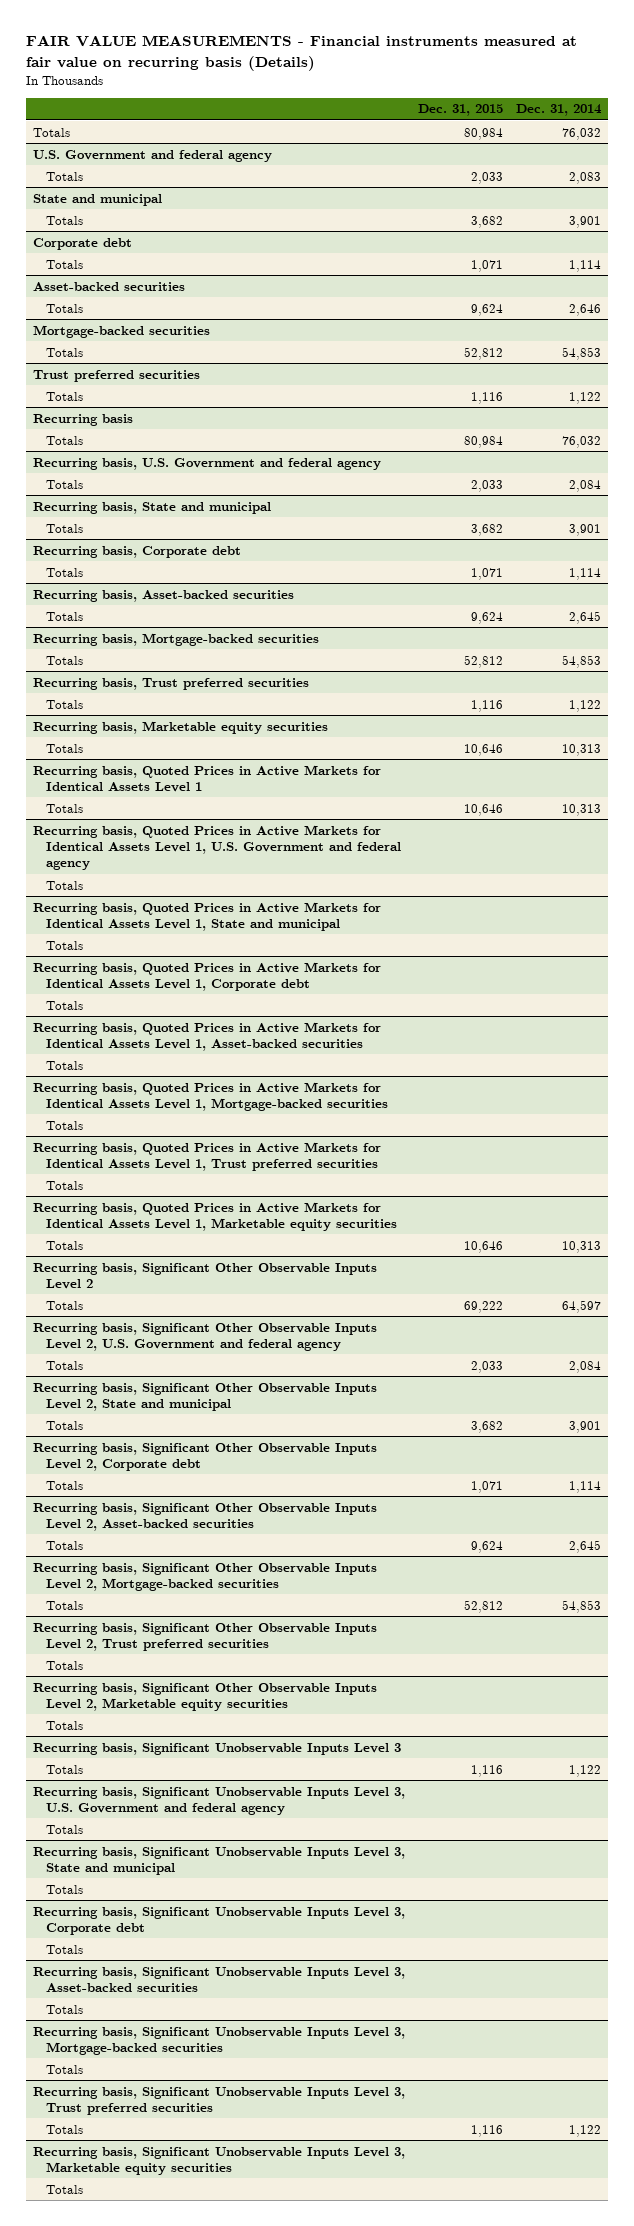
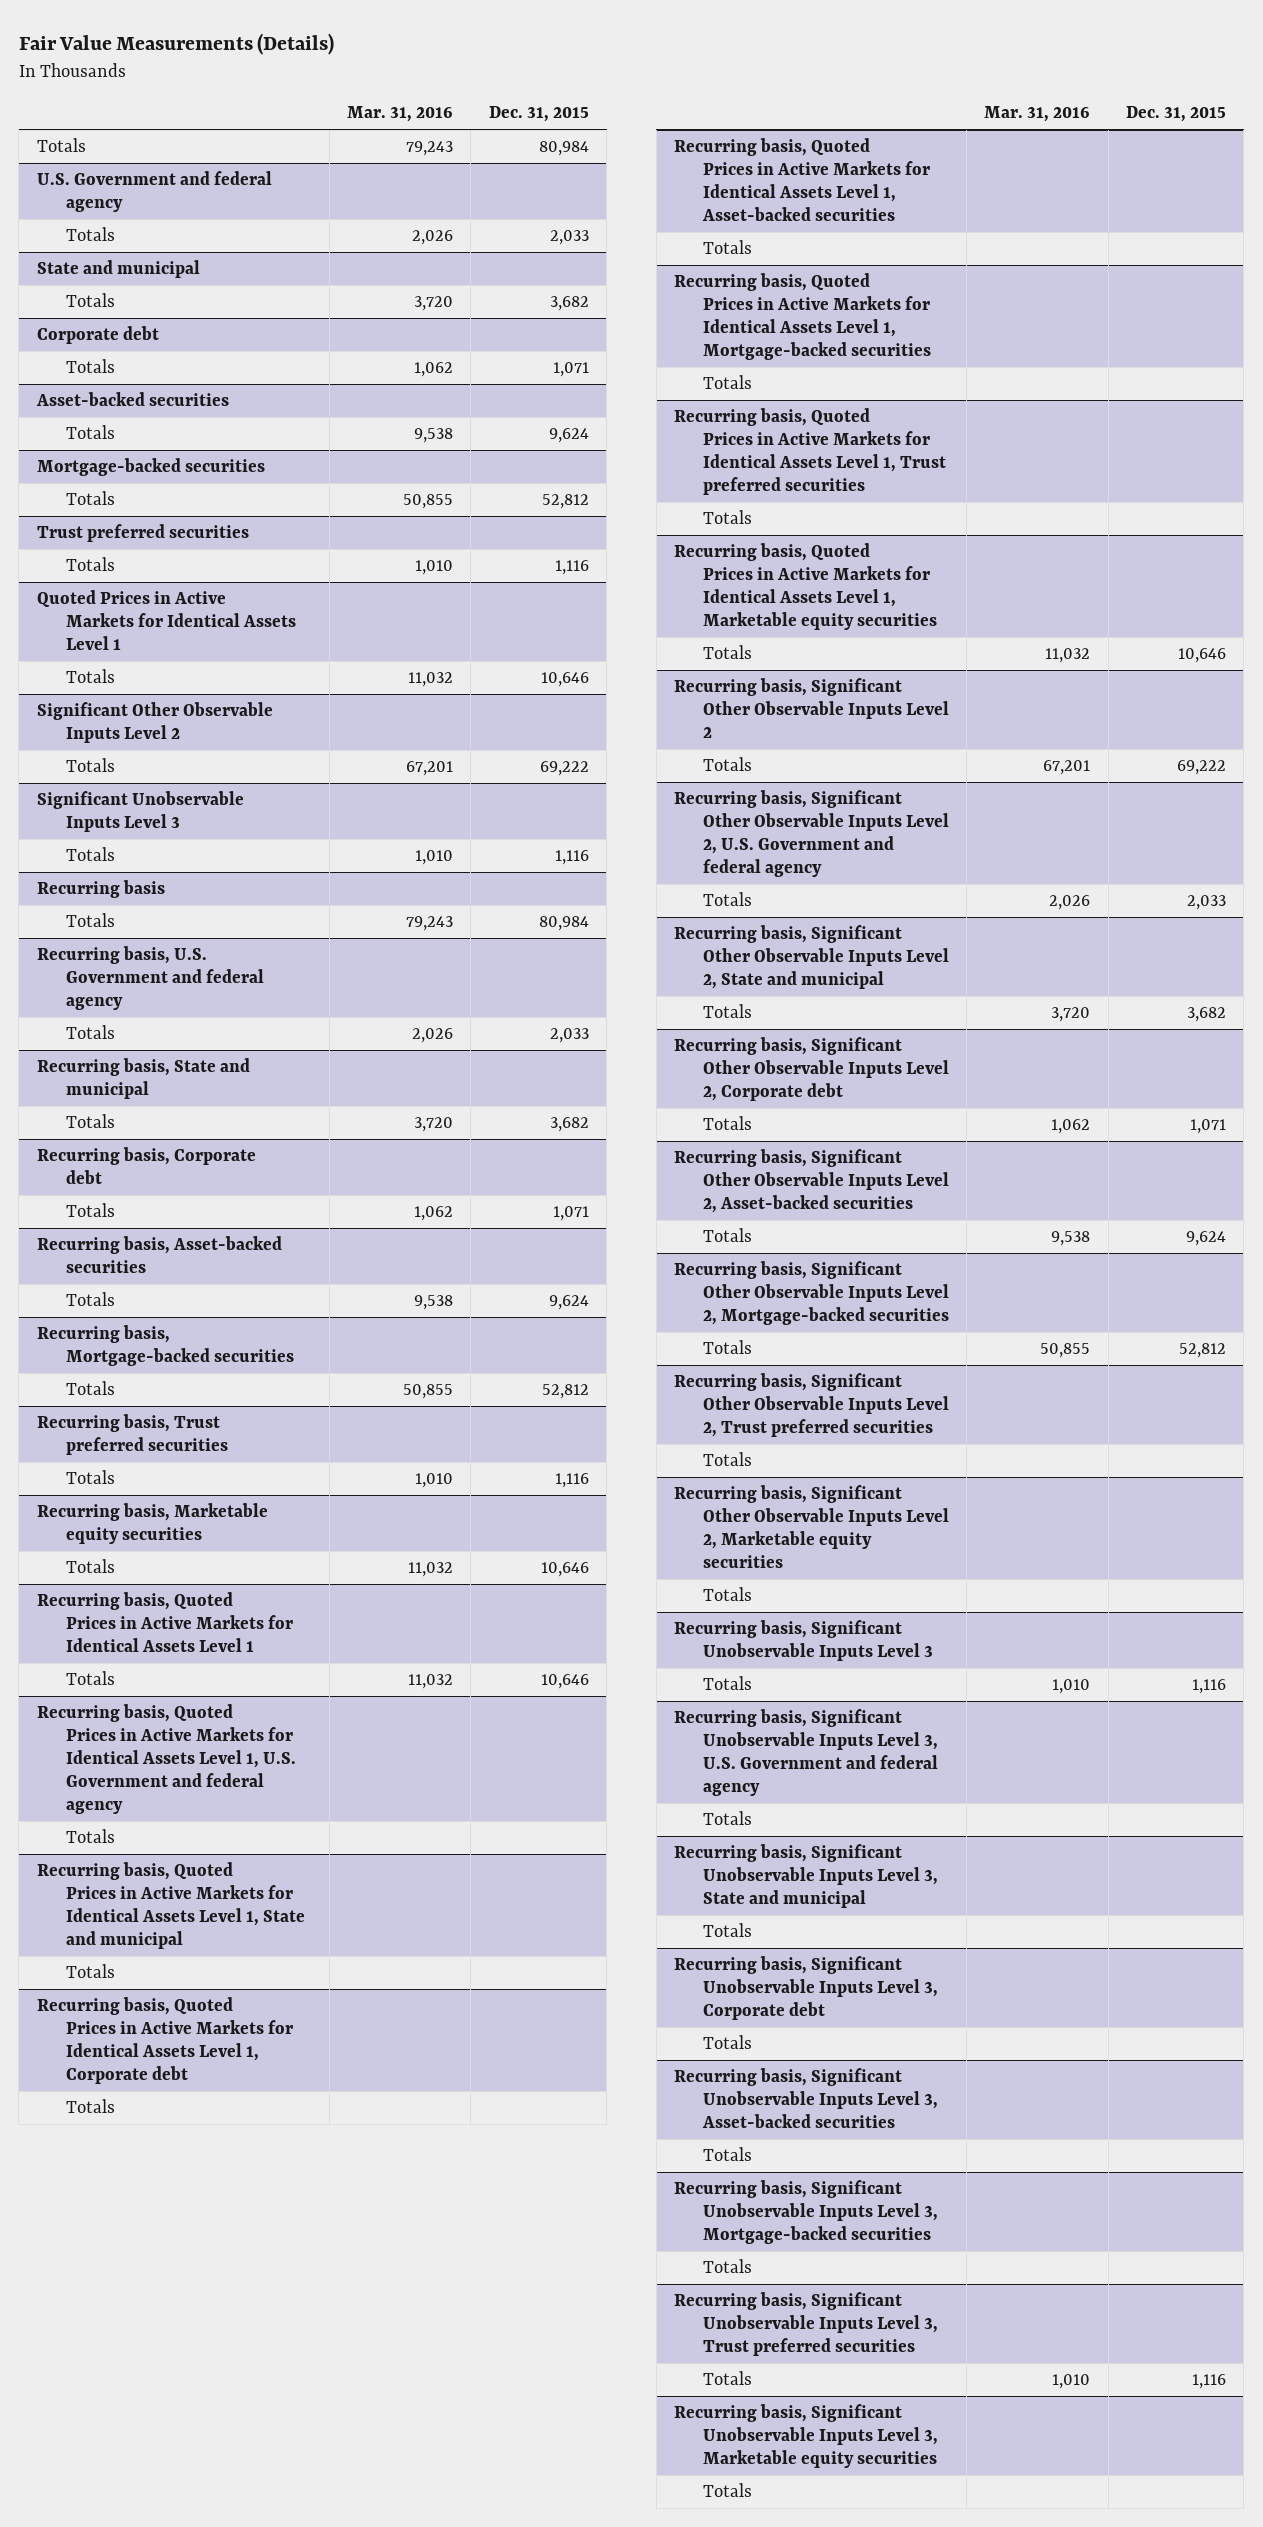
[26,35,578,71] FAIR VALUE MEASUREMENTS - Financial instruments measured at fair value on recurring basis (Details) -> [18,32,334,55] Fair Value Measurements (Details)
[516,104,603,117] Dec. 31, 2014 -> none
none -> [347,106,454,123] Mar. 31, 2016
none -> [36,590,296,651] Quoted Prices in Active Markets for Identical Assets Level 1
none -> [65,669,115,684] Totals
none -> [36,702,273,744] Significant Other Observable Inputs Level 2
none -> [65,758,115,773] Totals
none -> [36,791,244,833] Significant Unobservable Inputs Level 3
none -> [65,847,115,862] Totals

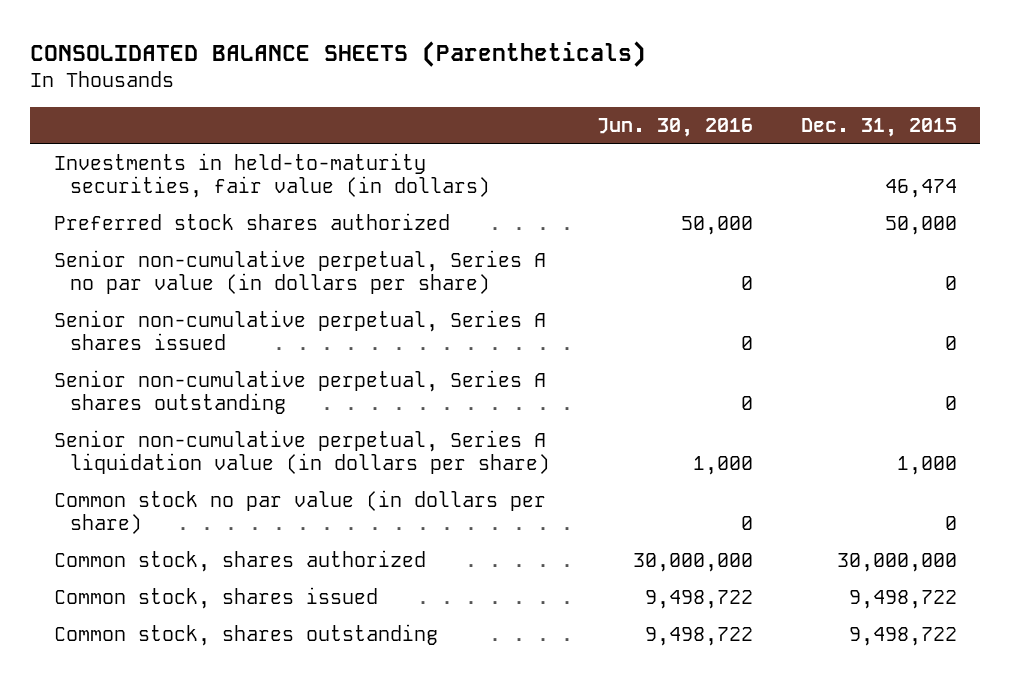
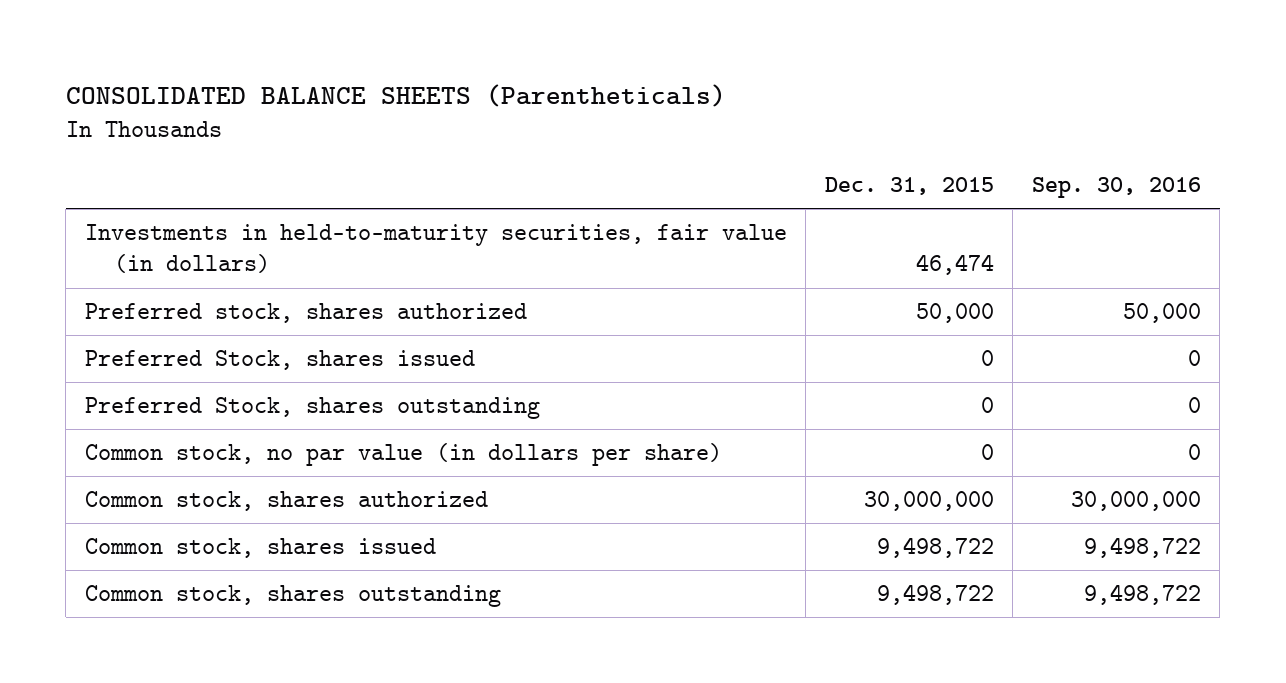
[597,118,754,138] Jun. 30, 2016 -> none
none -> [1031,177,1201,199] Sep. 30, 2016
[54,250,547,295] Senior non-cumulative perpetual, Series A no par value (in dollars per share) -> none
[54,430,550,475] Senior non-cumulative perpetual, Series A liquidation value (in dollars per share) -> none
[54,213,451,231] Preferred stock shares authorized -> [84,303,527,324] Preferred stock, shares authorized
[54,310,547,351] Senior non-cumulative perpetual, Series A shares issued -> [84,350,475,371] Preferred Stock, shares issued
[54,370,547,415] Senior non-cumulative perpetual, Series A shares outstanding -> [84,397,540,420] Preferred Stock, shares outstanding
[54,490,547,535] Common stock no par value (in dollars per share) -> [84,443,722,467] Common stock, no par value (in dollars per share)

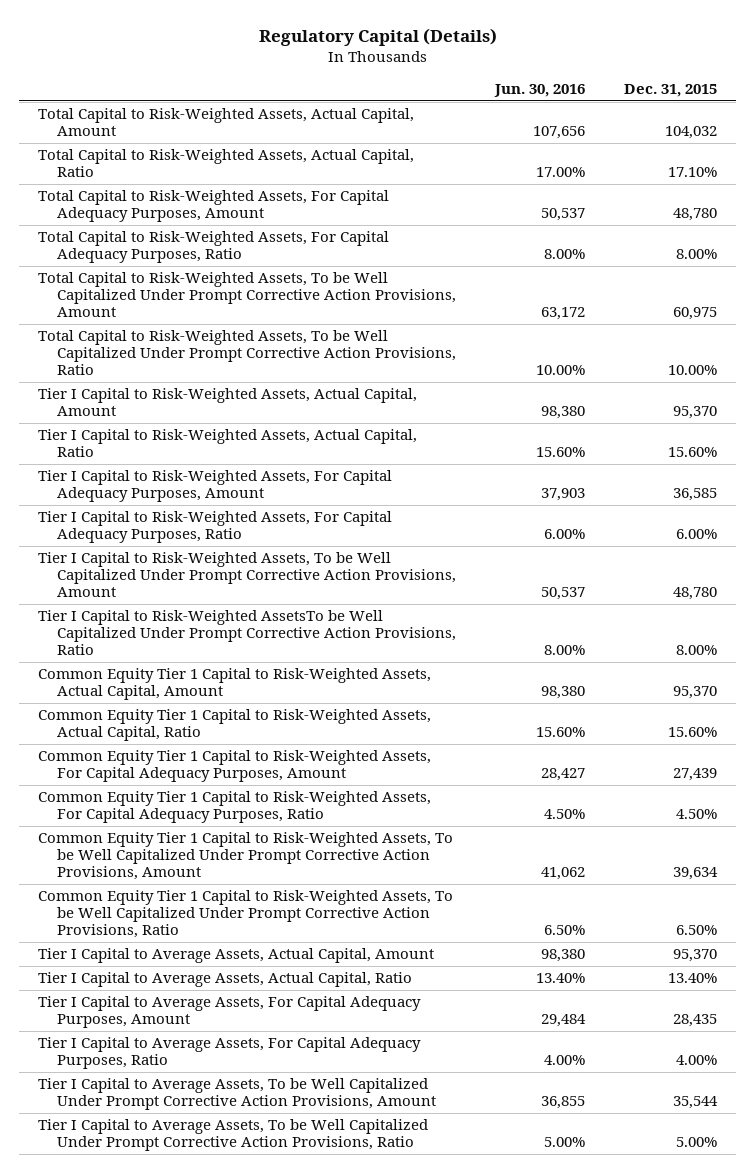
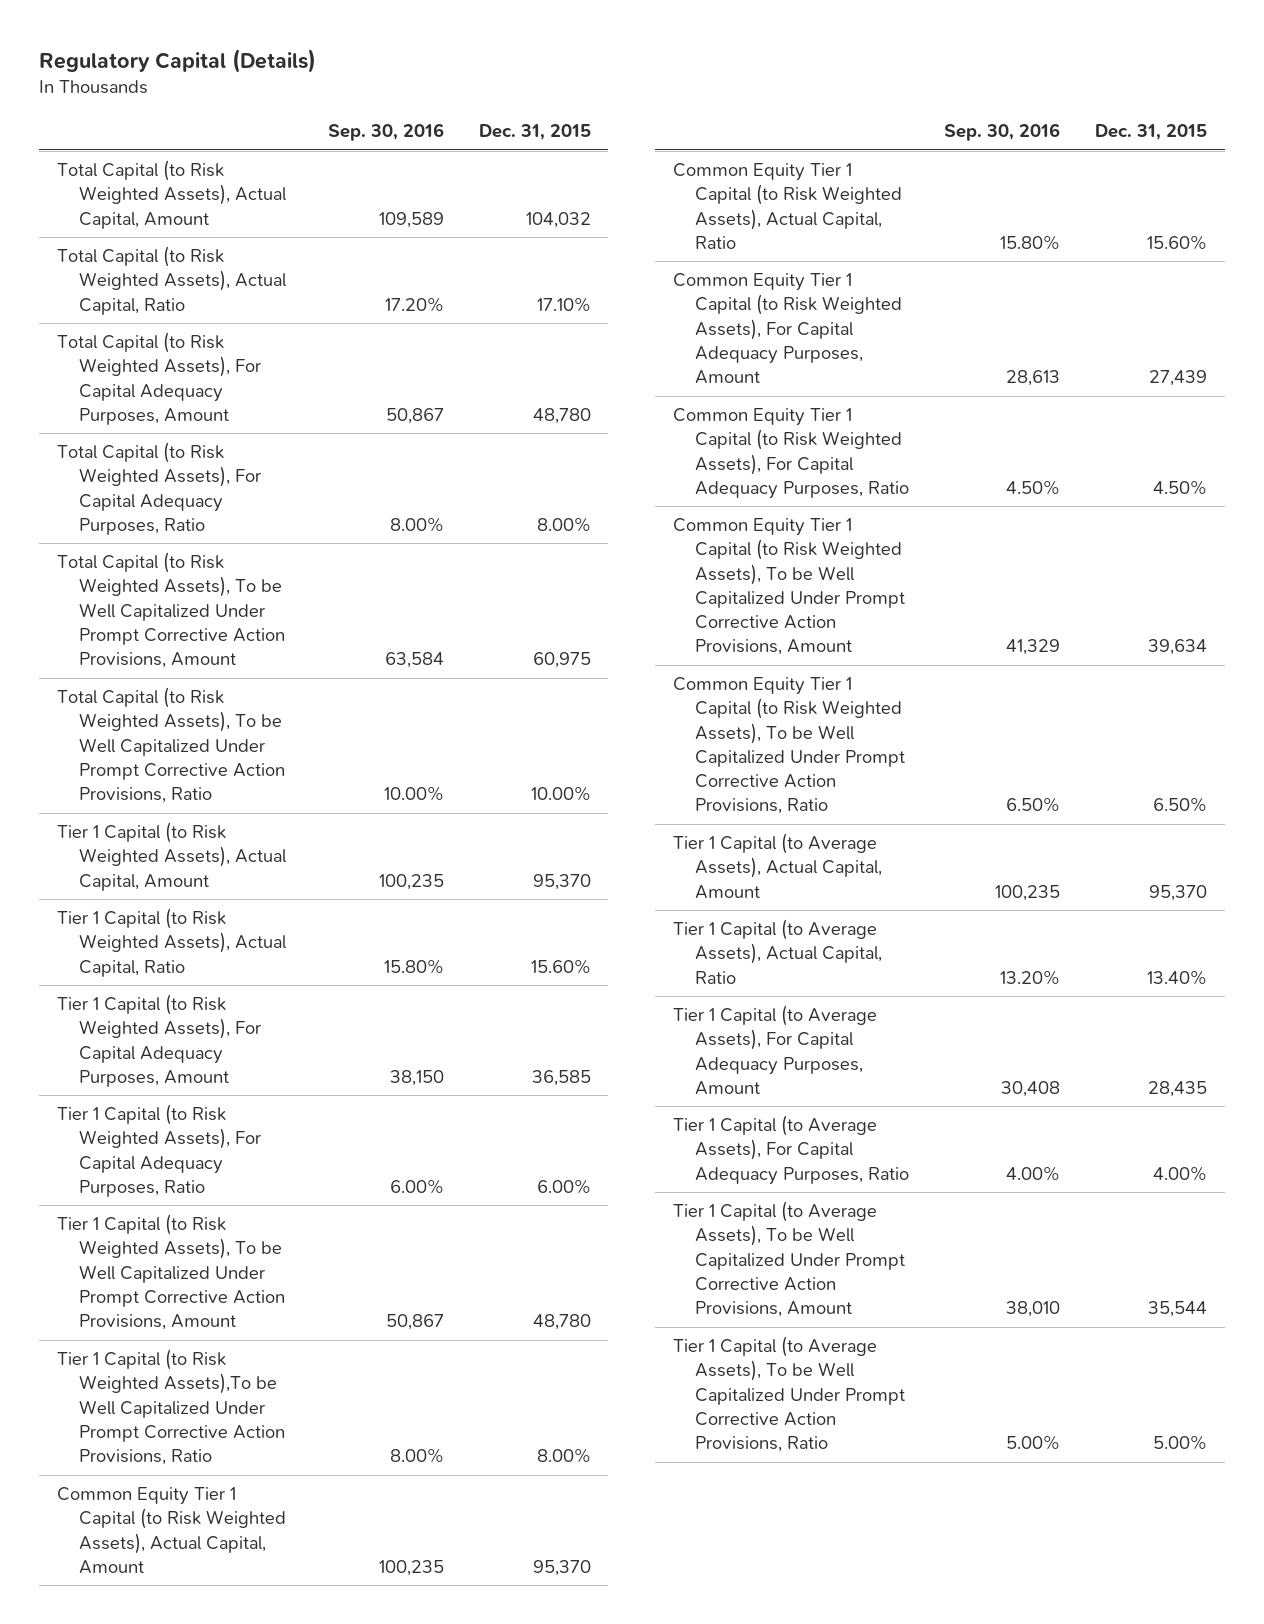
[494,83,586,97] Jun. 30, 2016 -> none
none -> [327,123,444,142] Sep. 30, 2016
[38,108,415,137] Total Capital to Risk-Weighted Assets, Actual Capital, Amount -> [56,160,286,229] Total Capital (to Risk Weighted Assets), Actual Capital, Amount
[38,149,415,178] Total Capital to Risk-Weighted Assets, Actual Capital, Ratio -> [56,246,286,315] Total Capital (to Risk Weighted Assets), Actual Capital, Ratio
[38,190,390,223] Total Capital to Risk-Weighted Assets, For Capital Adequacy Purposes, Amount -> [56,332,261,425] Total Capital (to Risk Weighted Assets), For Capital Adequacy Purposes, Amount
[38,231,390,264] Total Capital to Risk-Weighted Assets, For Capital Adequacy Purposes, Ratio -> [56,442,261,535] Total Capital (to Risk Weighted Assets), For Capital Adequacy Purposes, Ratio
[38,272,457,318] Total Capital to Risk-Weighted Assets, To be Well Capitalized Under Prompt Corrective Action Provisions, Amount -> [56,552,285,669] Total Capital (to Risk Weighted Assets), To be Well Capitalized Under Prompt Corrective Action Provisions, Amount
[38,330,457,376] Total Capital to Risk-Weighted Assets, To be Well Capitalized Under Prompt Corrective Action Provisions, Ratio -> [56,687,285,804] Total Capital (to Risk Weighted Assets), To be Well Capitalized Under Prompt Corrective Action Provisions, Ratio
[38,388,418,417] Tier I Capital to Risk-Weighted Assets, Actual Capital, Amount -> [56,822,286,891] Tier 1 Capital (to Risk Weighted Assets), Actual Capital, Amount
[38,429,418,458] Tier I Capital to Risk-Weighted Assets, Actual Capital, Ratio -> [56,908,286,977] Tier 1 Capital (to Risk Weighted Assets), Actual Capital, Ratio
[38,470,393,503] Tier I Capital to Risk-Weighted Assets, For Capital Adequacy Purposes, Amount -> [56,994,261,1087] Tier 1 Capital (to Risk Weighted Assets), For Capital Adequacy Purposes, Amount
[38,511,393,544] Tier I Capital to Risk-Weighted Assets, For Capital Adequacy Purposes, Ratio -> [56,1104,261,1197] Tier 1 Capital (to Risk Weighted Assets), For Capital Adequacy Purposes, Ratio
[38,552,457,598] Tier I Capital to Risk-Weighted Assets, To be Well Capitalized Under Prompt Corrective Action Provisions, Amount -> [56,1214,285,1331] Tier 1 Capital (to Risk Weighted Assets), To be Well Capitalized Under Prompt Corrective Action Provisions, Amount
[38,610,457,656] Tier I Capital to Risk-Weighted AssetsTo be Well Capitalized Under Prompt Corrective Action Provisions, Ratio -> [56,1349,285,1466] Tier 1 Capital (to Risk Weighted Assets),To be Well Capitalized Under Prompt Corrective Action Provisions, Ratio
[38,668,432,701] Common Equity Tier 1 Capital to Risk-Weighted Assets, Actual Capital, Amount -> [56,1487,286,1574] Common Equity Tier 1 Capital (to Risk Weighted Assets), Actual Capital, Amount
[38,709,432,742] Common Equity Tier 1 Capital to Risk-Weighted Assets, Actual Capital, Ratio -> [672,163,902,249] Common Equity Tier 1 Capital (to Risk Weighted Assets), Actual Capital, Ratio
[38,750,432,783] Common Equity Tier 1 Capital to Risk-Weighted Assets, For Capital Adequacy Purposes, Amount -> [672,273,902,385] Common Equity Tier 1 Capital (to Risk Weighted Assets), For Capital Adequacy Purposes, Amount
[38,791,432,824] Common Equity Tier 1 Capital to Risk-Weighted Assets, For Capital Adequacy Purposes, Ratio -> [672,408,909,499] Common Equity Tier 1 Capital (to Risk Weighted Assets), For Capital Adequacy Purposes, Ratio
[38,832,454,881] Common Equity Tier 1 Capital to Risk-Weighted Assets, To be Well Capitalized Under Prompt Corrective Action Provisions, Amount -> [672,518,905,656] Common Equity Tier 1 Capital (to Risk Weighted Assets), To be Well Capitalized Under Prompt Corrective Action Provisions, Amount
[38,890,454,939] Common Equity Tier 1 Capital to Risk-Weighted Assets, To be Well Capitalized Under Prompt Corrective Action Provisions, Ratio -> [672,677,905,815] Common Equity Tier 1 Capital (to Risk Weighted Assets), To be Well Capitalized Under Prompt Corrective Action Provisions, Ratio
[38,948,435,964] Tier I Capital to Average Assets, Actual Capital, Amount -> [672,833,882,899] Tier 1 Capital (to Average Assets), Actual Capital, Amount
[38,972,413,988] Tier I Capital to Average Assets, Actual Capital, Ratio -> [672,919,882,984] Tier 1 Capital (to Average Assets), Actual Capital, Ratio
[38,996,422,1029] Tier I Capital to Average Assets, For Capital Adequacy Purposes, Amount -> [672,1005,877,1095] Tier 1 Capital (to Average Assets), For Capital Adequacy Purposes, Amount
[38,1037,422,1070] Tier I Capital to Average Assets, For Capital Adequacy Purposes, Ratio -> [672,1115,909,1185] Tier 1 Capital (to Average Assets), For Capital Adequacy Purposes, Ratio
[38,1078,437,1111] Tier I Capital to Average Assets, To be Well Capitalized Under Prompt Corrective Action Provisions, Amount -> [672,1201,905,1318] Tier 1 Capital (to Average Assets), To be Well Capitalized Under Prompt Corrective Action Provisions, Amount
[38,1119,429,1152] Tier I Capital to Average Assets, To be Well Capitalized Under Prompt Corrective Action Provisions, Ratio -> [672,1336,905,1453] Tier 1 Capital (to Average Assets), To be Well Capitalized Under Prompt Corrective Action Provisions, Ratio

